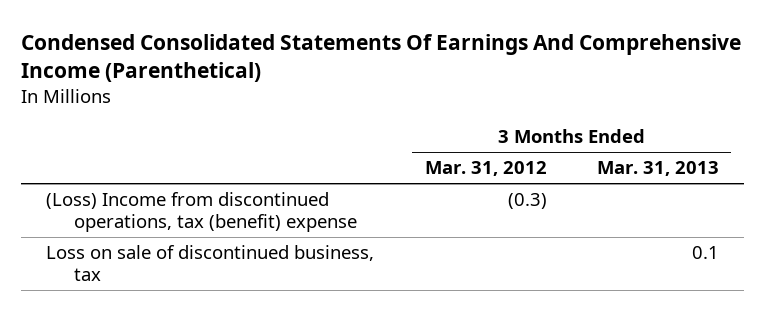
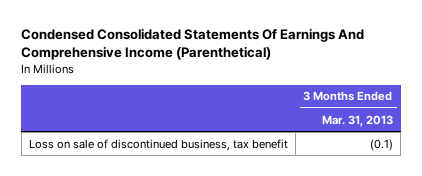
[424,161,547,177] Mar. 31, 2012 -> none
[46,192,357,232] (Loss) Income from discontinued operations, tax (benefit) expense -> none
[46,245,375,281] Loss on sale of discontinued business, tax -> [28,138,288,151] Loss on sale of discontinued business, tax benefit
[691,246,719,260] 0.1 -> [369,138,393,151] (0.1)

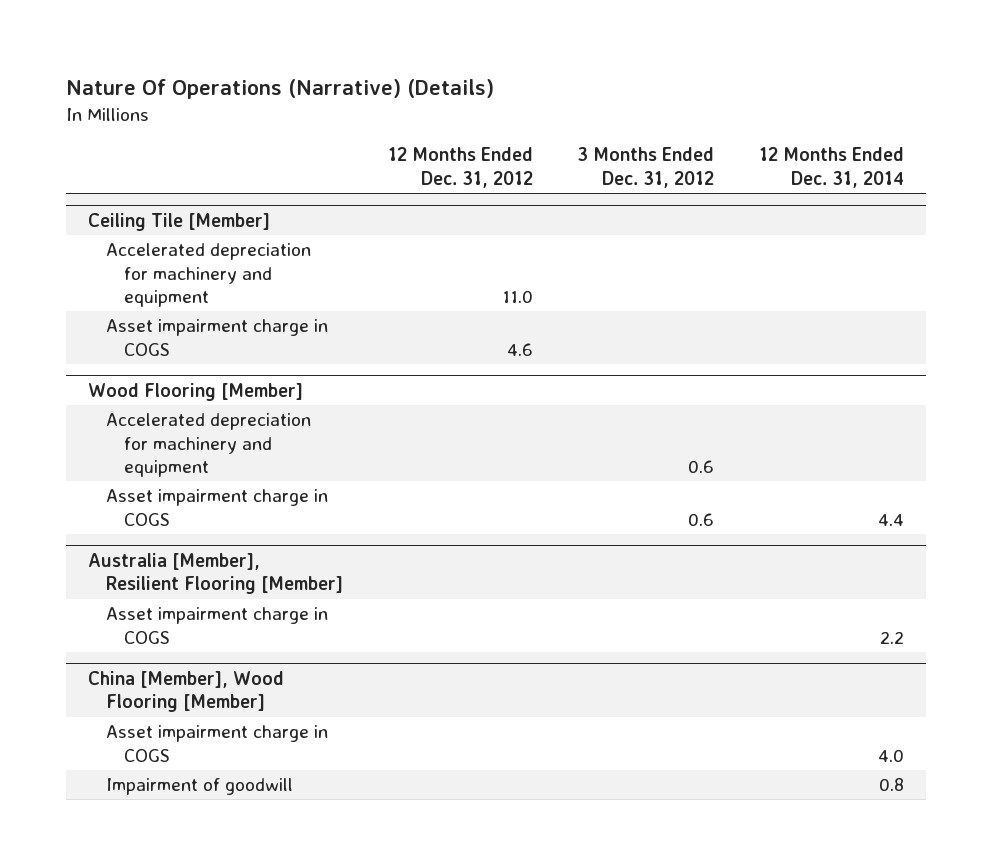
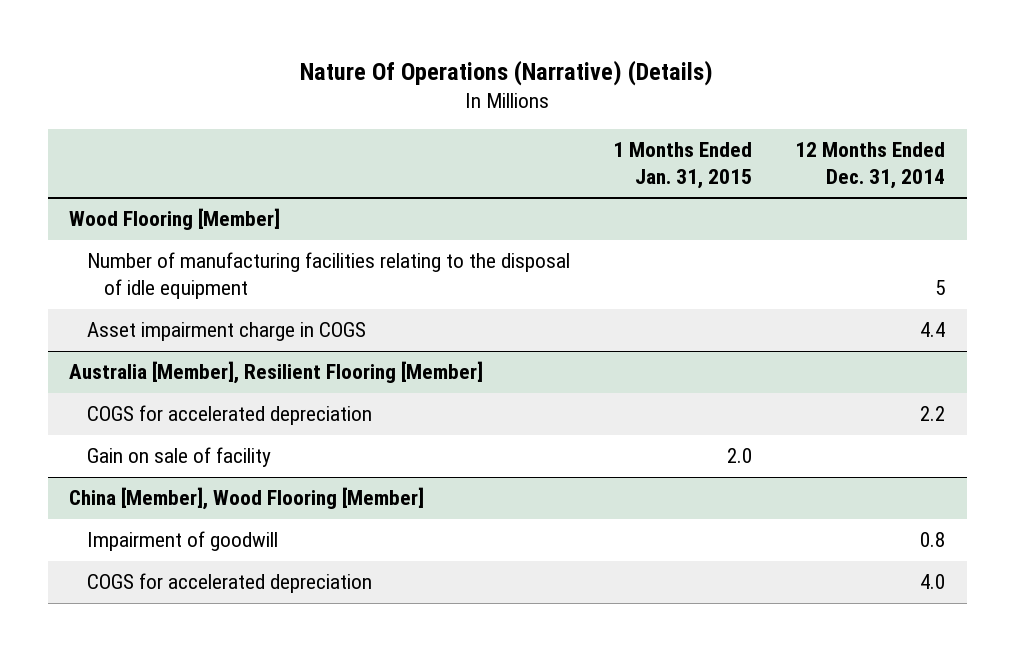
[387,147,533,188] 12 Months Ended Dec. 31, 2012 -> none
[577,147,715,188] 3 Months Ended Dec. 31, 2012 -> none
none -> [612,142,752,189] 1 Months Ended Jan. 31, 2015
[87,212,270,231] Ceiling Tile [Member] -> none
[105,243,311,308] Accelerated depreciation for machinery and equipment -> none
[105,319,328,356] Asset impairment charge in COGS -> none
[105,413,311,478] Accelerated depreciation for machinery and equipment -> none
none -> [86,252,570,299] Number of manufacturing facilities relating to the disposal of idle equipment
[105,607,328,644] Asset impairment charge in COGS -> none
none -> [86,405,372,426] COGS for accelerated depreciation
none -> [86,447,271,468] Gain on sale of facility
[105,725,328,762] Asset impairment charge in COGS -> none
none -> [86,573,372,594] COGS for accelerated depreciation

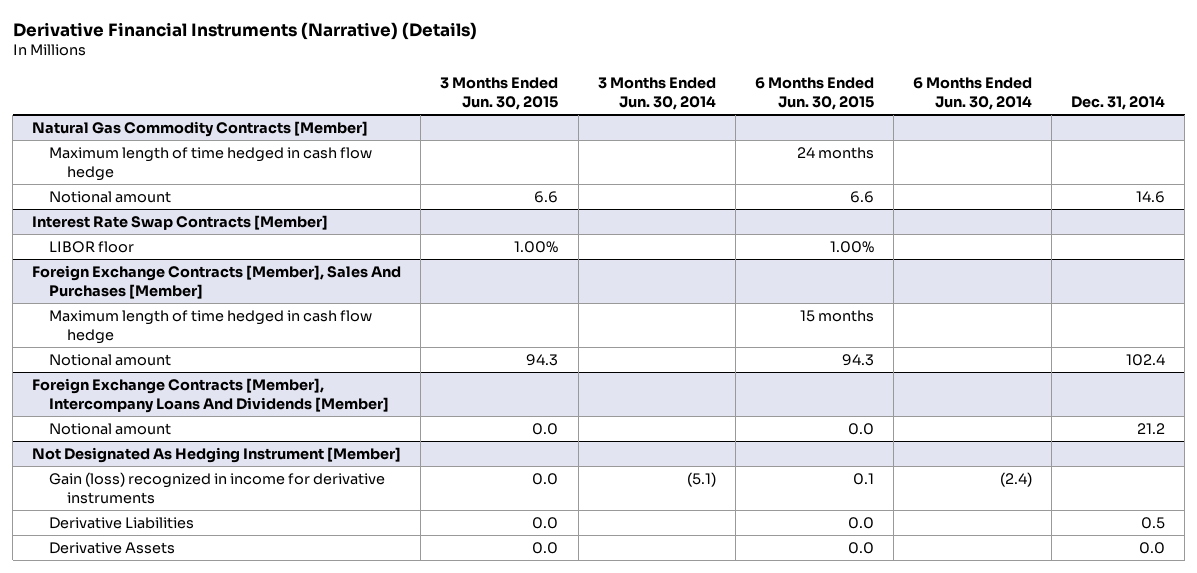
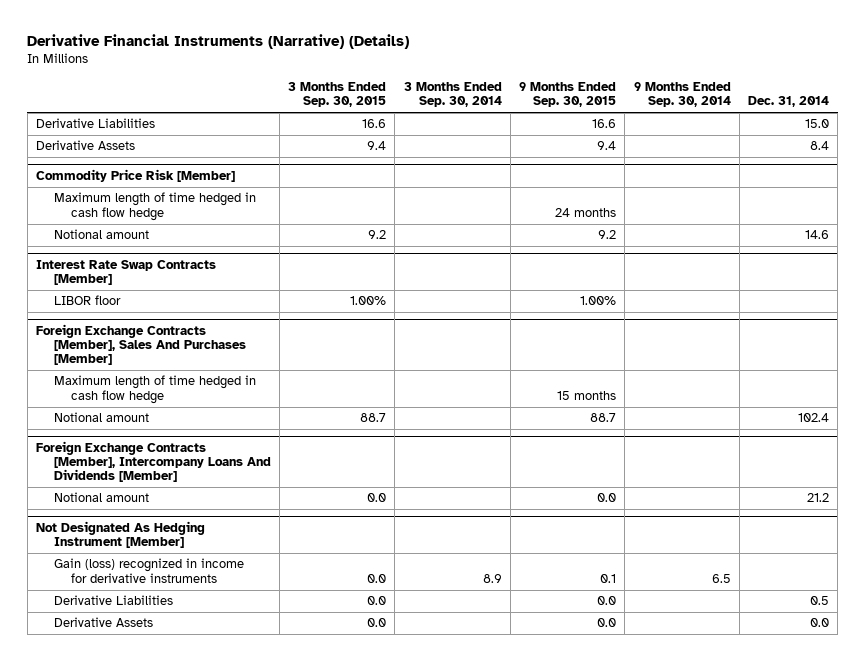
[440,77,559,110] 3 Months Ended Jun. 30, 2015 -> none
[597,77,716,110] 3 Months Ended Jun. 30, 2014 -> none
[754,77,874,110] 6 Months Ended Jun. 30, 2015 -> none
[913,77,1033,110] 6 Months Ended Jun. 30, 2014 -> none
none -> [288,82,387,108] 3 Months Ended Sep. 30, 2015
none -> [403,82,502,108] 3 Months Ended Sep. 30, 2014
none -> [519,82,617,108] 9 Months Ended Sep. 30, 2015
none -> [633,82,731,108] 9 Months Ended Sep. 30, 2014
none -> [35,118,155,129] Derivative Liabilities
none -> [35,140,135,151] Derivative Assets
[32,121,369,138] Natural Gas Commodity Contracts [Member] -> [35,168,235,182] Commodity Price Risk [Member]

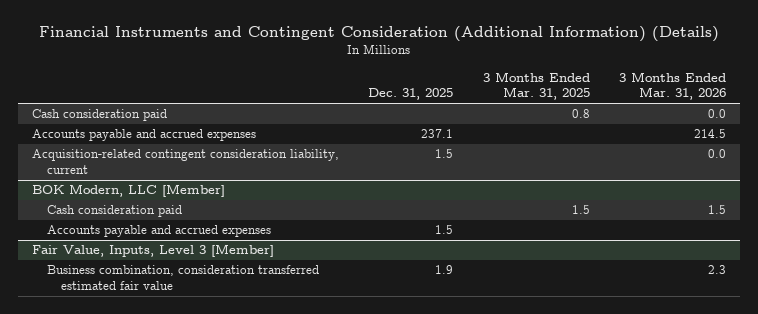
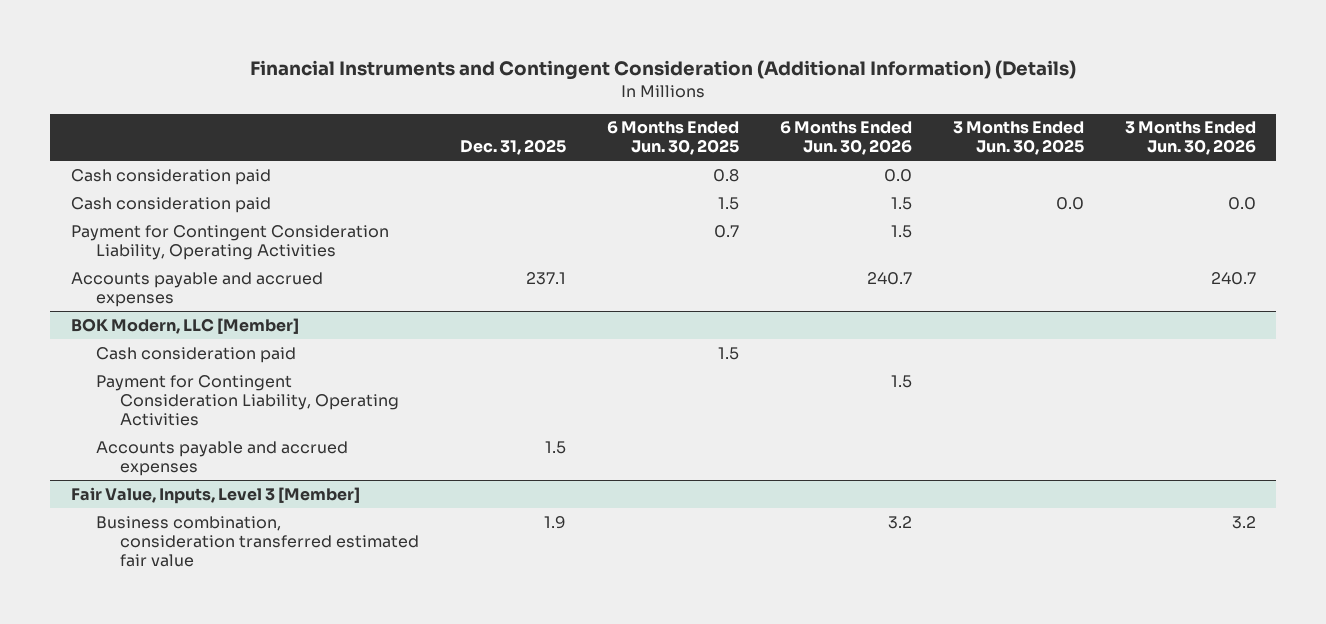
[482,71,590,101] 3 Months Ended Mar. 31, 2025 -> none
[618,71,726,101] 3 Months Ended Mar. 31, 2026 -> none
none -> [607,121,740,156] 6 Months Ended Jun. 30, 2025
none -> [779,121,912,156] 6 Months Ended Jun. 30, 2026
none -> [952,121,1084,156] 3 Months Ended Jun. 30, 2025
none -> [1124,121,1256,156] 3 Months Ended Jun. 30, 2026
none -> [70,196,271,213] Cash consideration paid
none -> [70,224,389,260] Payment for Contingent Consideration Liability, Operating Activities
[32,149,340,175] Acquisition-related contingent consideration liability, current -> none
none -> [95,374,400,426] Payment for Contingent Consideration Liability, Operating Activities

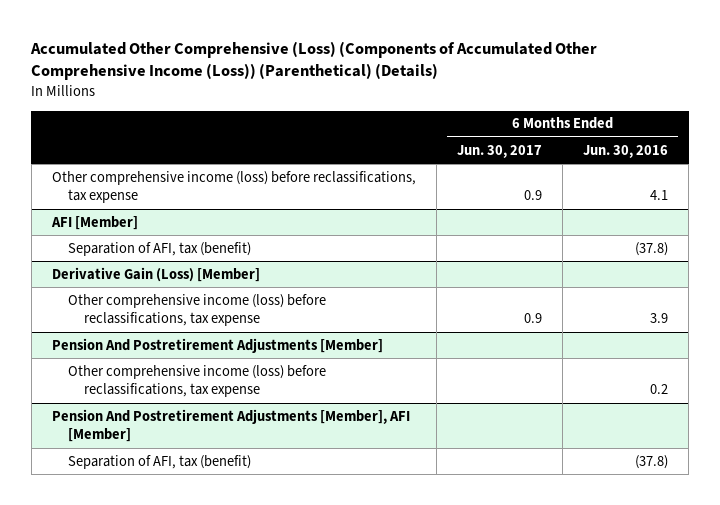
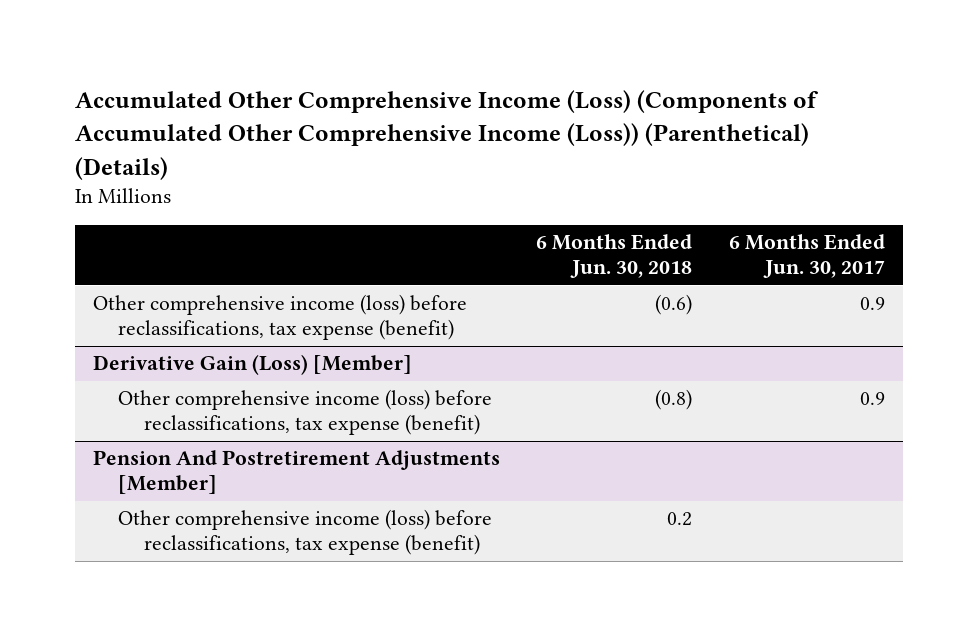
[30,40,598,81] Accumulated Other Comprehensive (Loss) (Components of Accumulated Other Comprehensive Income (Loss)) (Parenthetical) (Details) -> [74,89,818,180] Accumulated Other Comprehensive Income (Loss) (Components of Accumulated Other Comprehensive Income (Loss)) (Parenthetical) (Details)
[583,144,669,158] Jun. 30, 2016 -> none
none -> [536,234,693,279] 6 Months Ended Jun. 30, 2018
[50,215,138,230] AFI [Member] -> none
[68,241,252,256] Separation of AFI, tax (benefit) -> none
[51,170,416,204] Other comprehensive income (loss) before reclassifications, tax expense -> [92,294,467,341] Other comprehensive income (loss) before reclassifications, tax expense (benefit)
[68,293,327,327] Other comprehensive income (loss) before reclassifications, tax expense -> [118,389,493,436] Other comprehensive income (loss) before reclassifications, tax expense (benefit)
[51,408,410,443] Pension And Postretirement Adjustments [Member], AFI [Member] -> none
[68,454,252,469] Separation of AFI, tax (benefit) -> none
[68,364,327,398] Other comprehensive income (loss) before reclassifications, tax expense -> [118,509,493,556] Other comprehensive income (loss) before reclassifications, tax expense (benefit)

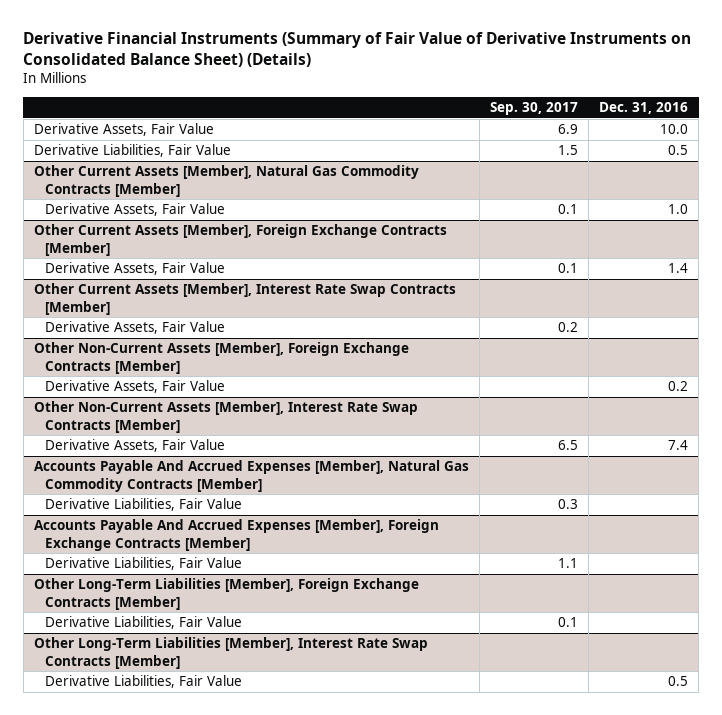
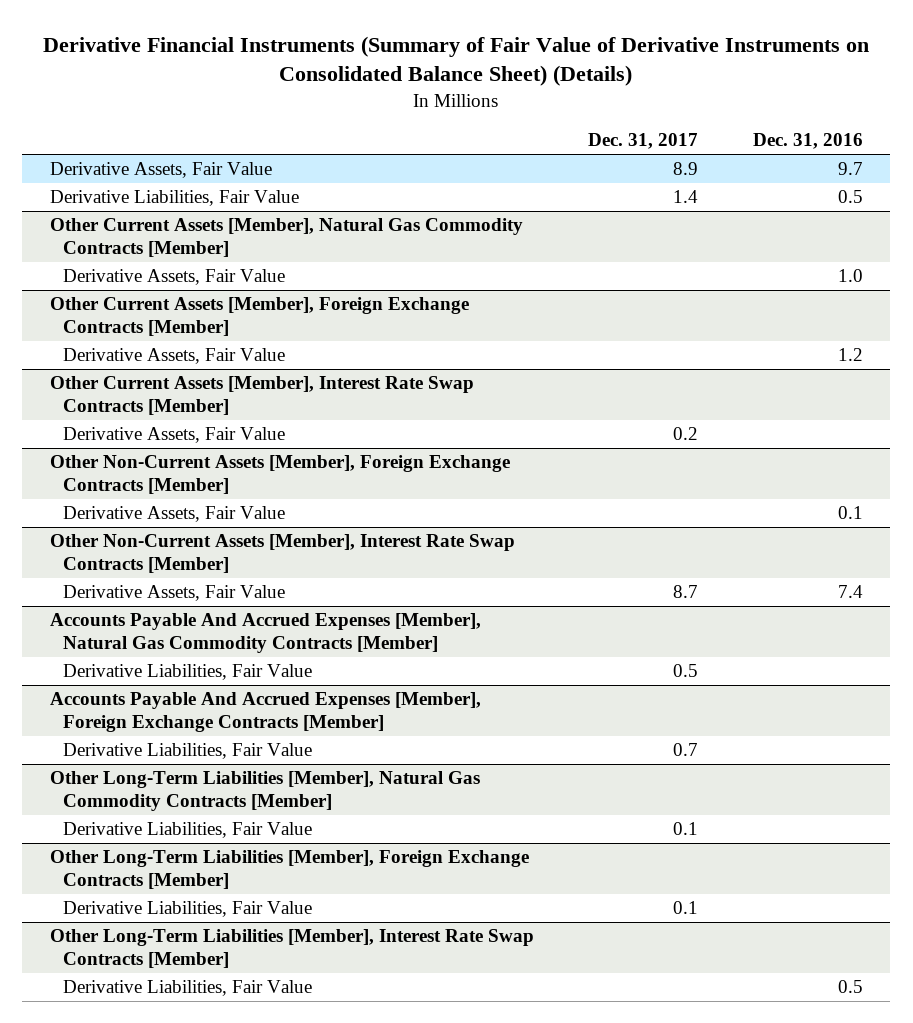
[490,102,579,116] Sep. 30, 2017 -> none
none -> [588,133,699,150] Dec. 31, 2017
[660,124,689,135] 10.0 -> [838,162,864,176] 9.7
[668,263,689,274] 1.4 -> [838,348,864,362] 1.2
[668,381,689,392] 0.2 -> [838,506,864,520] 0.1
none -> [49,771,480,811] Other Long-Term Liabilities [Member], Natural Gas Commodity Contracts [Member]
none -> [63,822,313,839] Derivative Liabilities, Fair Value

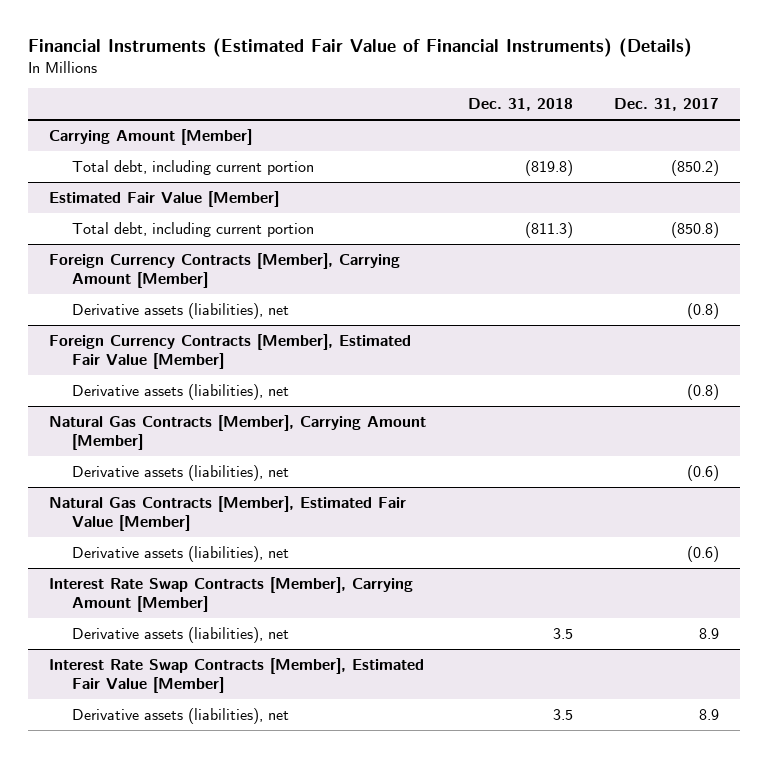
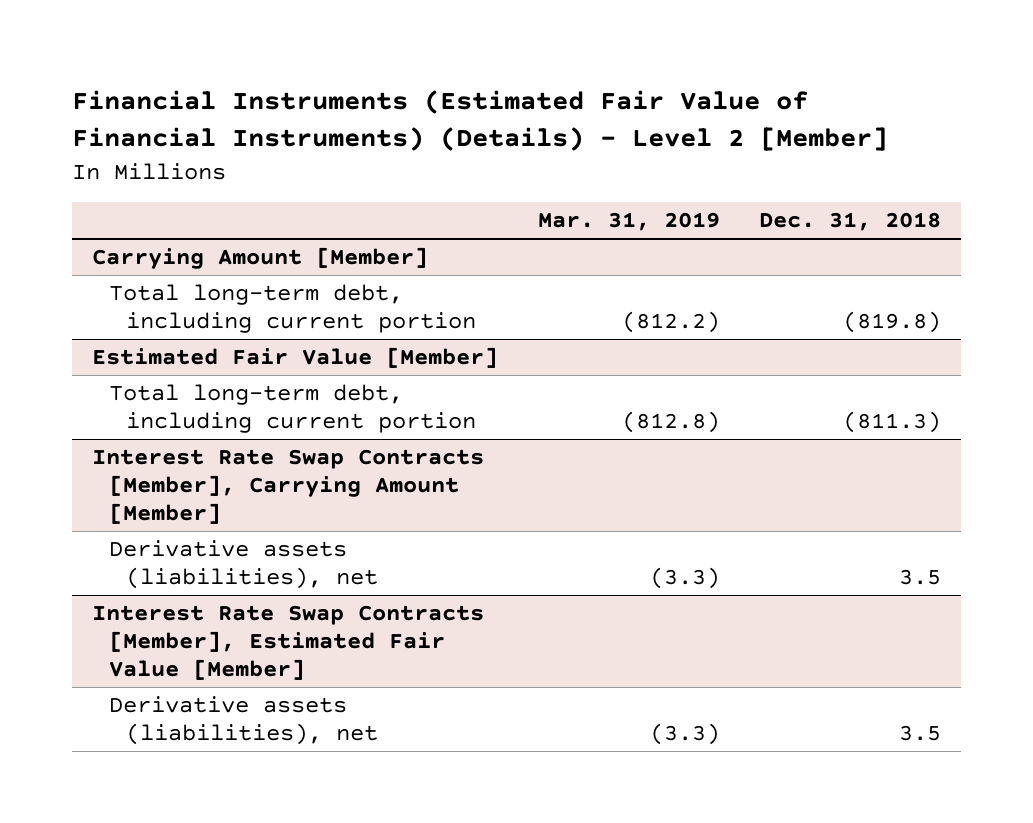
[28,38,693,58] Financial Instruments (Estimated Fair Value of Financial Instruments) (Details) -> [71,90,888,152] Financial Instruments (Estimated Fair Value of Financial Instruments) (Details) - Level 2 [Member]
[614,98,720,112] Dec. 31, 2017 -> none
none -> [537,212,720,232] Mar. 31, 2019
[72,159,315,175] Total debt, including current portion -> [108,284,476,333] Total long-term debt, including current portion
[49,252,401,288] Foreign Currency Contracts [Member], Carrying Amount [Member] -> none
[72,302,290,319] Derivative assets (liabilities), net -> none
[49,333,412,369] Foreign Currency Contracts [Member], Estimated Fair Value [Member] -> none
[72,383,290,400] Derivative assets (liabilities), net -> none
[49,414,427,450] Natural Gas Contracts [Member], Carrying Amount [Member] -> none
[72,464,290,481] Derivative assets (liabilities), net -> none
[49,495,407,531] Natural Gas Contracts [Member], Estimated Fair Value [Member] -> none
[72,545,290,562] Derivative assets (liabilities), net -> none
[72,221,315,237] Total debt, including current portion -> [108,384,476,433] Total long-term debt, including current portion

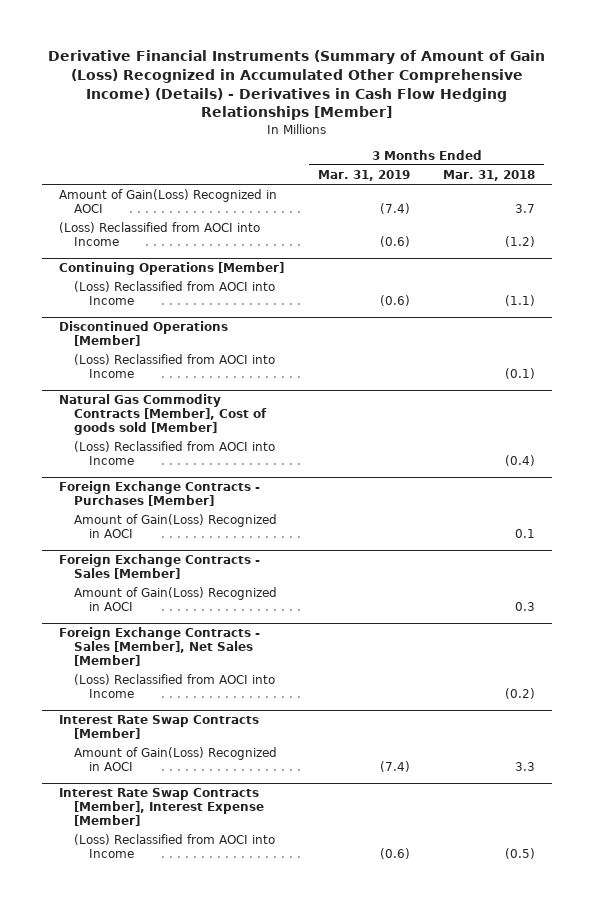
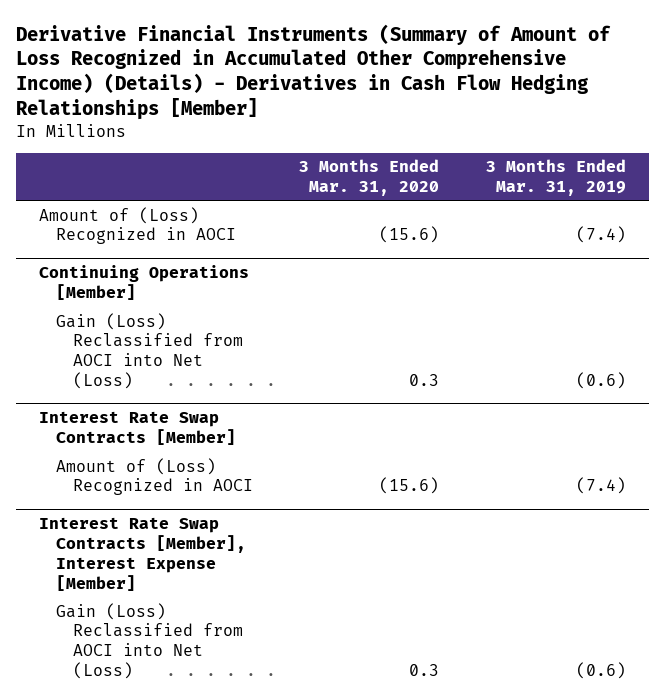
[48,50,546,121] Derivative Financial Instruments (Summary of Amount of Gain (Loss) Recognized in Accumulated Other Comprehensive Income) (Details) - Derivatives in Cash Flow Hedging Relationships [Member] -> [15,23,611,121] Derivative Financial Instruments (Summary of Amount of Loss Recognized in Accumulated Other Comprehensive Income) (Details) - Derivatives in Cash Flow Hedging Relationships [Member]
[443,169,536,181] Mar. 31, 2018 -> none
none -> [299,159,440,197] 3 Months Ended Mar. 31, 2020
[59,221,261,246] (Loss) Reclassified from AOCI into Income -> none
[59,188,278,213] Amount of Gain(Loss) Recognized in AOCI -> [38,206,236,245] Amount of (Loss) Recognized in AOCI
[59,320,229,346] Discontinued Operations [Member] -> none
[74,353,276,378] (Loss) Reclassified from AOCI into Income -> none
[59,393,268,435] Natural Gas Commodity Contracts [Member], Cost of goods sold [Member] -> none
[74,440,276,465] (Loss) Reclassified from AOCI into Income -> none
[59,480,261,506] Foreign Exchange Contracts - Purchases [Member] -> none
[74,513,278,538] Amount of Gain(Loss) Recognized in AOCI -> none
[59,553,261,579] Foreign Exchange Contracts - Sales [Member] -> none
[74,586,278,611] Amount of Gain(Loss) Recognized in AOCI -> none
[59,626,261,666] Foreign Exchange Contracts - Sales [Member], Net Sales [Member] -> none
[74,673,276,698] (Loss) Reclassified from AOCI into Income -> none
[74,280,276,305] (Loss) Reclassified from AOCI into Income -> [55,312,243,390] Gain (Loss) Reclassified from AOCI into Net (Loss)
[74,746,278,771] Amount of Gain(Loss) Recognized in AOCI -> [55,457,253,496] Amount of (Loss) Recognized in AOCI
[74,833,276,858] (Loss) Reclassified from AOCI into Income -> [55,602,243,680] Gain (Loss) Reclassified from AOCI into Net (Loss)

